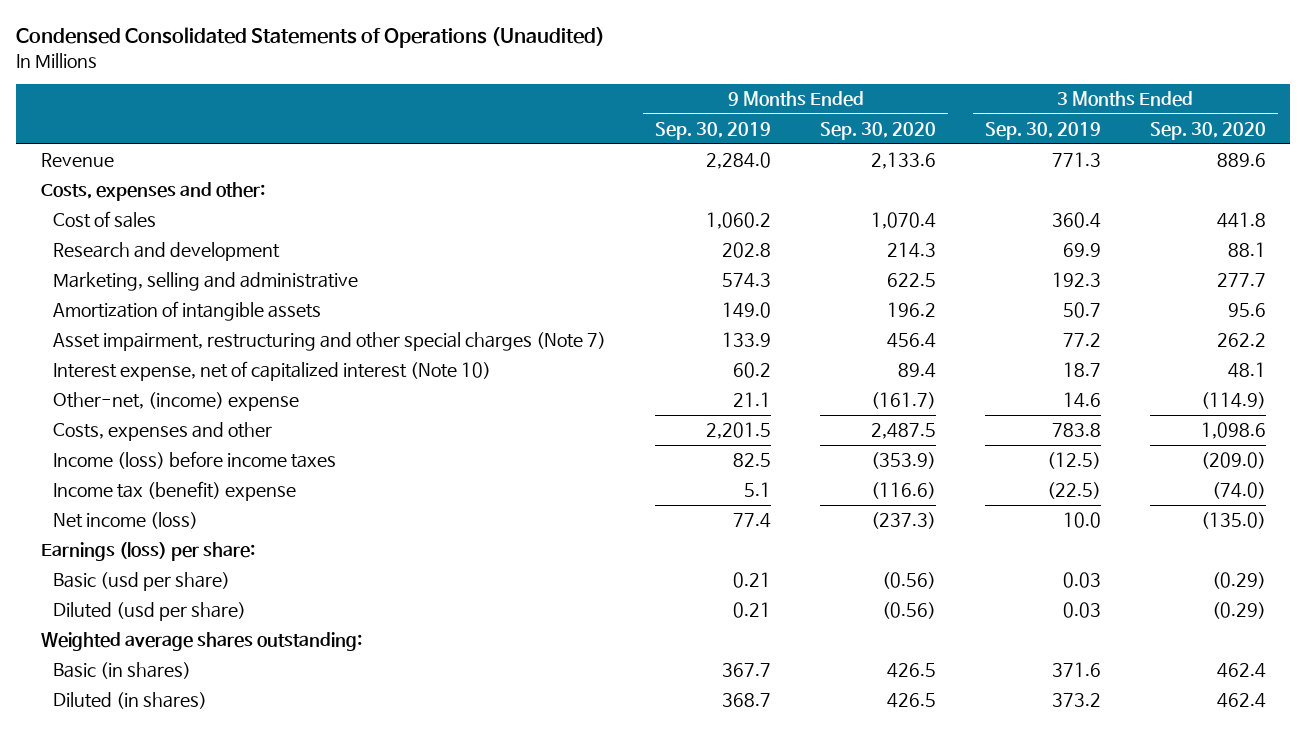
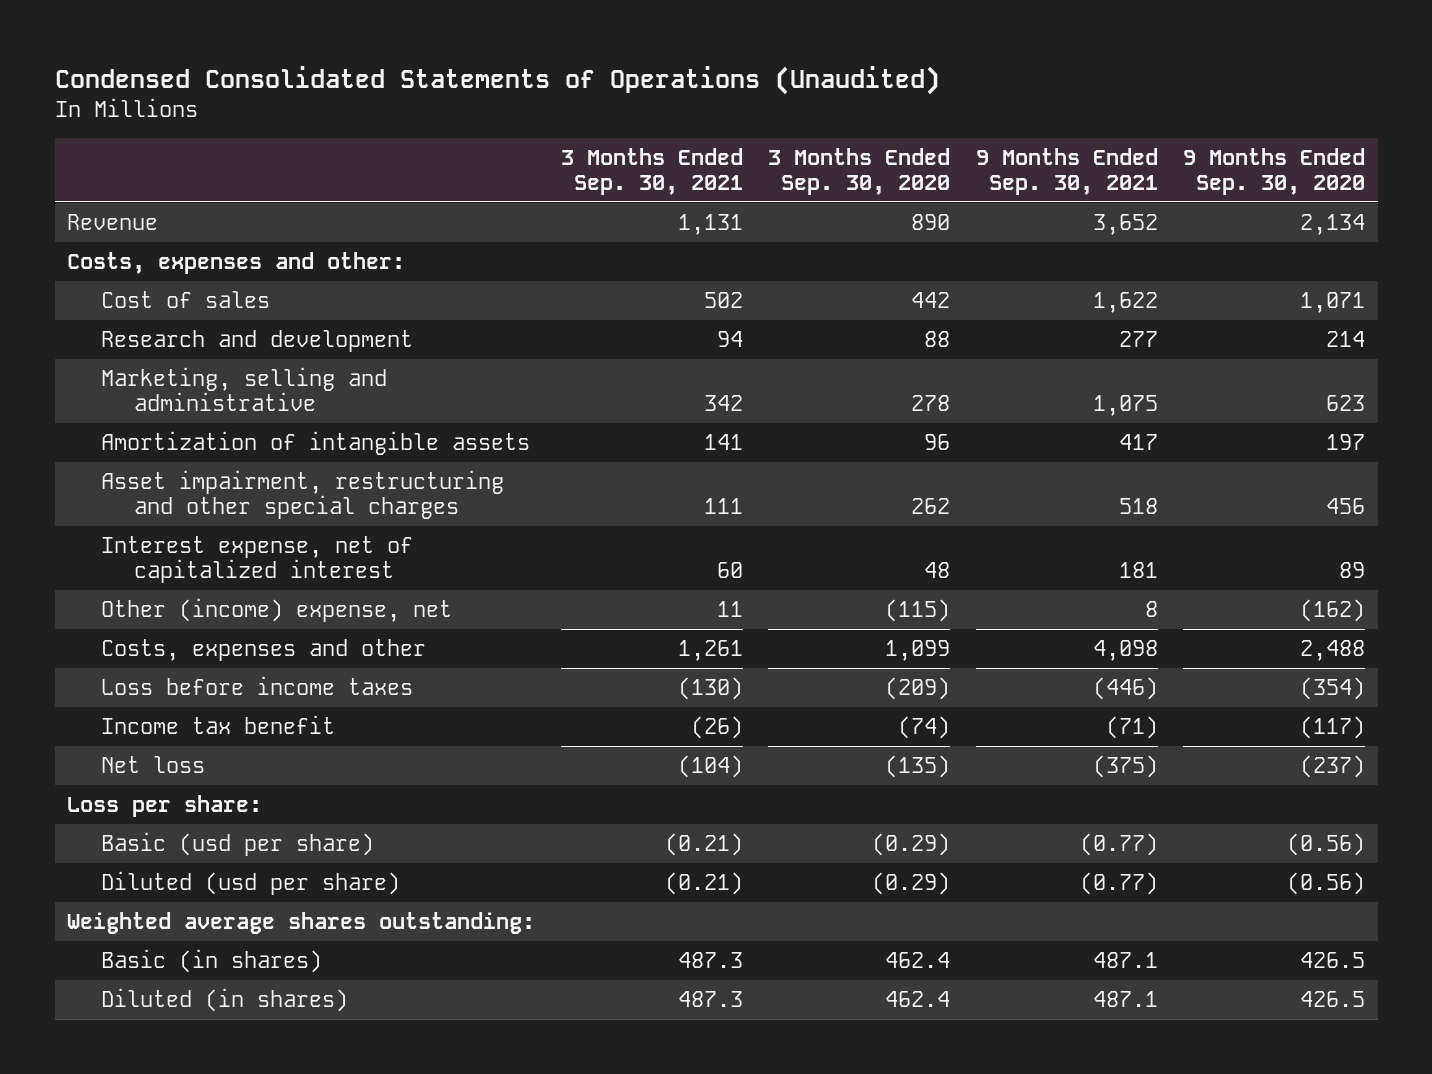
[655,122,772,141] Sep. 30, 2019 -> none
[985,122,1102,141] Sep. 30, 2019 -> none
none -> [560,148,743,195] 3 Months Ended Sep. 30, 2021
none -> [975,148,1158,195] 9 Months Ended Sep. 30, 2021
[871,152,937,170] 2,133.6 -> [1300,214,1366,236] 2,134
[1216,153,1266,168] 889.6 -> [911,214,951,231] 890
[871,212,937,230] 1,070.4 -> [1300,292,1366,314] 1,071
[1216,212,1266,229] 441.8 -> [911,292,951,309] 442
[887,242,937,259] 214.3 -> [1326,331,1366,348] 214
[1227,242,1266,258] 88.1 -> [924,331,951,348] 88
[887,273,937,288] 622.5 -> [1326,394,1366,411] 623
[1216,273,1266,288] 277.7 -> [911,394,951,411] 278
[887,302,937,318] 196.2 -> [1326,434,1366,451] 197
[1227,303,1266,318] 95.6 -> [924,434,951,451] 96
[53,332,607,352] Asset impairment, restructuring and other special charges (Note 7) -> [100,470,504,519] Asset impairment, restructuring and other special charges
[887,333,937,349] 456.4 -> [1326,497,1366,514] 456
[1216,333,1266,348] 262.2 -> [911,497,951,514] 262
[53,361,492,382] Interest expense, net of capitalized interest (Note 10) -> [100,536,413,583] Interest expense, net of capitalized interest
[898,363,937,379] 89.4 -> [1339,561,1366,578] 89
[1227,362,1266,379] 48.1 -> [924,561,951,578] 48
[53,392,300,412] Other-net, (income) expense -> [100,598,452,623] Other (income) expense, net
[871,392,937,410] (161.7) -> [1300,599,1366,623] (162)
[1200,392,1266,410] (114.9) -> [885,599,951,623] (115)
[871,423,937,440] 2,487.5 -> [1300,640,1366,662] 2,488
[1200,422,1266,440] 1,098.6 -> [885,640,951,662] 1,099
[53,451,337,470] Income (loss) before income taxes -> [100,676,413,696] Loss before income taxes
[871,452,937,470] (353.9) -> [1300,677,1366,701] (354)
[1200,452,1266,470] (209.0) -> [885,677,951,701] (209)
[53,481,297,502] Income tax (benefit) expense -> [100,715,335,735] Income tax benefit
[871,482,937,500] (116.6) -> [1300,716,1366,740] (117)
[1211,482,1266,500] (74.0) -> [898,716,951,740] (74)
[53,512,199,530] Net income (loss) -> [100,756,205,774] Net loss
[871,512,937,530] (237.3) -> [1300,755,1366,779] (237)
[1200,512,1266,530] (135.0) -> [885,755,951,779] (135)
[40,542,255,562] Earnings (loss) per share: -> [67,795,263,818] Loss per share:

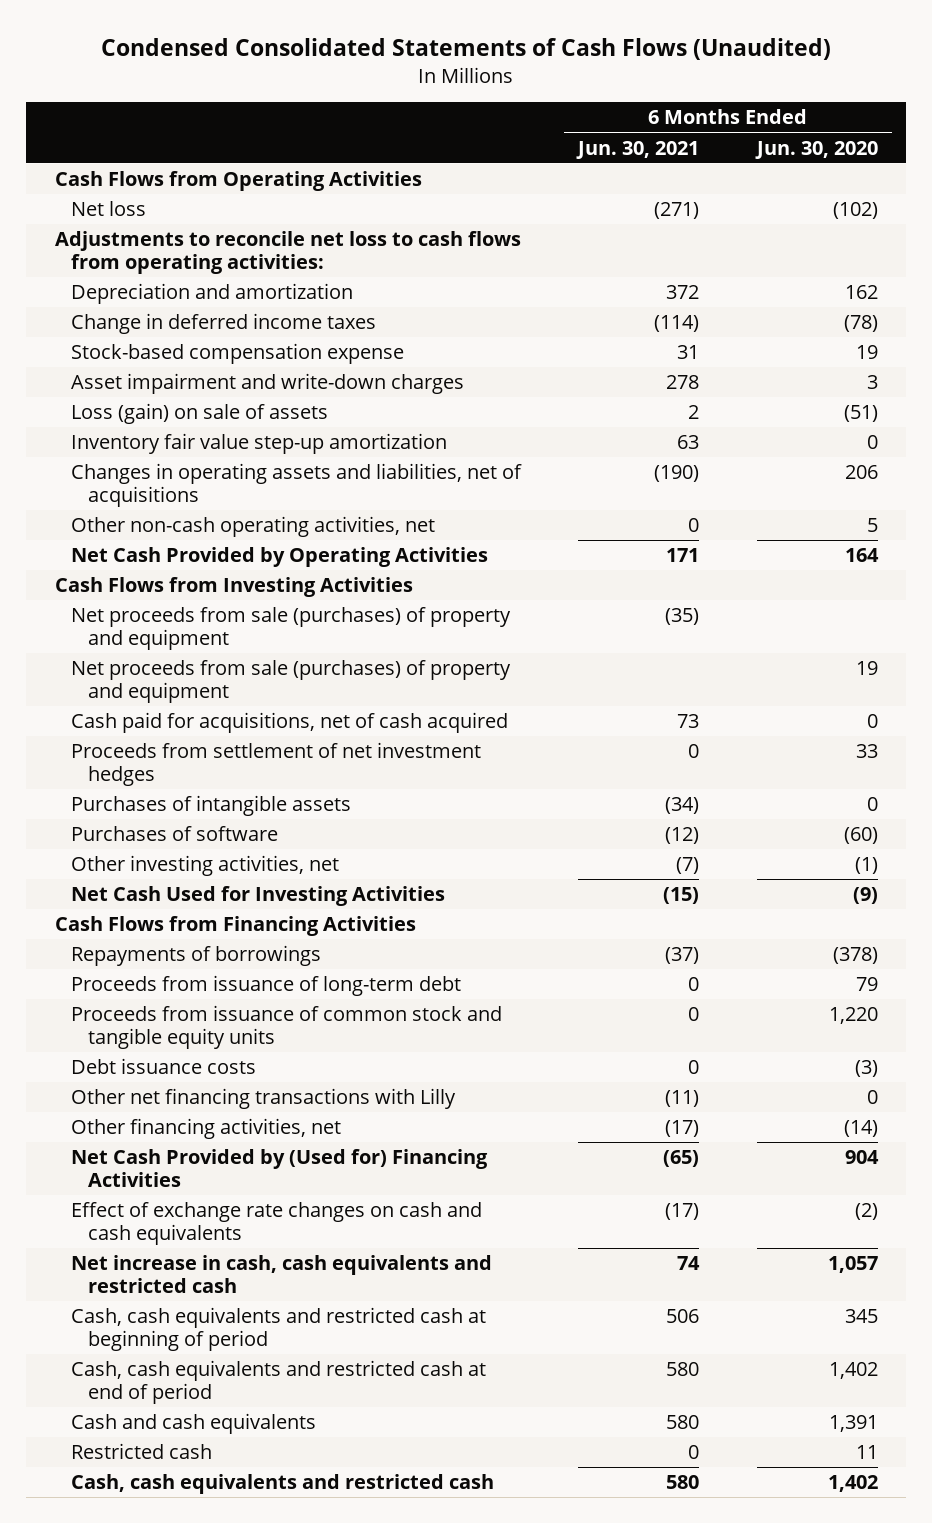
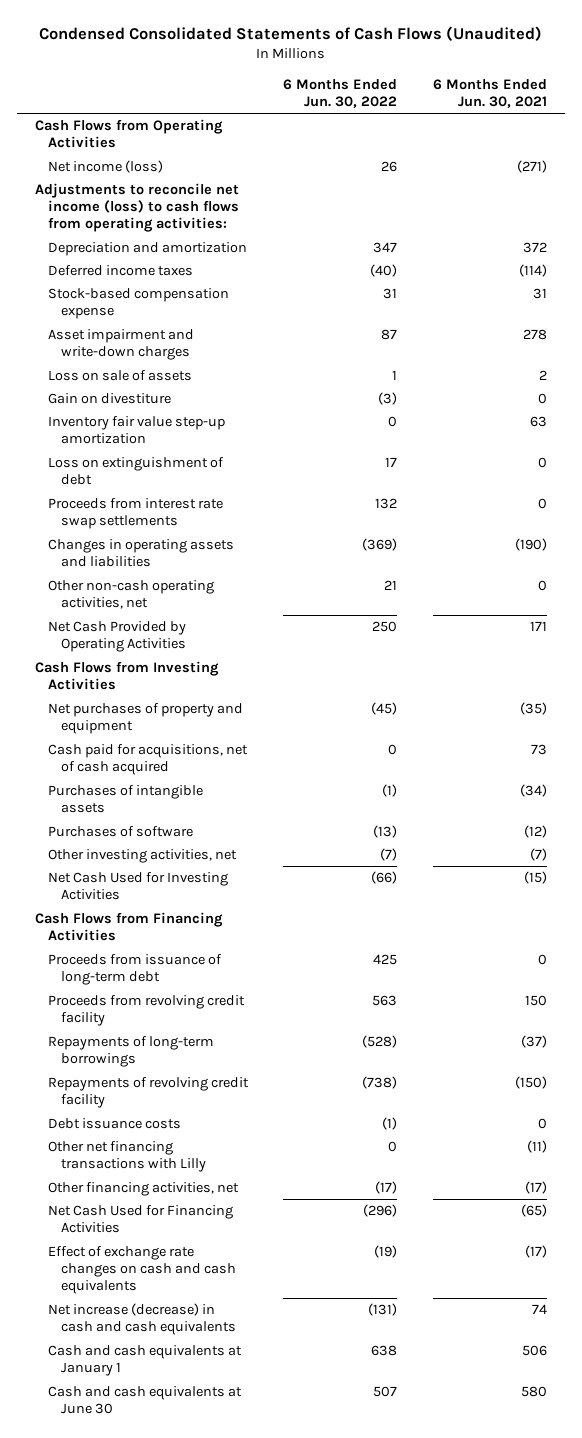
[754,140,878,159] Jun. 30, 2020 -> none
none -> [283,78,398,109] 6 Months Ended Jun. 30, 2022
[71,201,147,217] Net loss -> [47,160,163,174] Net income (loss)
[54,231,521,274] Adjustments to reconcile net loss to cash flows from operating activities: -> [34,183,239,233] Adjustments to reconcile net income (loss) to cash flows from operating activities:
[71,313,377,335] Change in deferred income taxes -> [47,265,193,277] Deferred income taxes
[71,403,329,425] Loss (gain) on sale of assets -> [47,370,192,382] Loss on sale of assets
none -> [47,393,171,405] Gain on divestiture
none -> [47,457,224,486] Loss on extinguishment of debt
none -> [47,498,223,530] Proceeds from interest rate swap settlements
[71,463,523,507] Changes in operating assets and liabilities, net of acquisitions -> [47,539,234,568] Changes in operating assets and liabilities
[71,660,512,703] Net proceeds from sale (purchases) of property and equipment -> none
[71,607,512,650] Net proceeds from sale (purchases) of property and equipment -> [47,703,243,735] Net purchases of property and equipment
[71,742,482,786] Proceeds from settlement of net investment hedges -> none
[71,945,322,967] Repayments of borrowings -> none
[71,1005,503,1049] Proceeds from issuance of common stock and tangible equity units -> none
none -> [47,995,245,1027] Proceeds from revolving credit facility
none -> [47,1036,214,1068] Repayments of long-term borrowings
none -> [47,1077,249,1109] Repayments of revolving credit facility
[71,1149,489,1187] Net Cash Provided by (Used for) Financing Activities -> [47,1205,233,1234] Net Cash Used for Financing Activities
[71,1413,317,1435] Cash and cash equivalents -> none
[71,1443,213,1460] Restricted cash -> none
[71,1474,495,1495] Cash, cash equivalents and restricted cash -> none
[71,1255,493,1293] Net increase in cash, cash equivalents and restricted cash -> [47,1303,236,1336] Net increase (decrease) in cash and cash equivalents
[71,1307,487,1351] Cash, cash equivalents and restricted cash at beginning of period -> [47,1345,242,1377] Cash and cash equivalents at January 1
[71,1360,487,1404] Cash, cash equivalents and restricted cash at end of period -> [47,1386,242,1415] Cash and cash equivalents at June 30

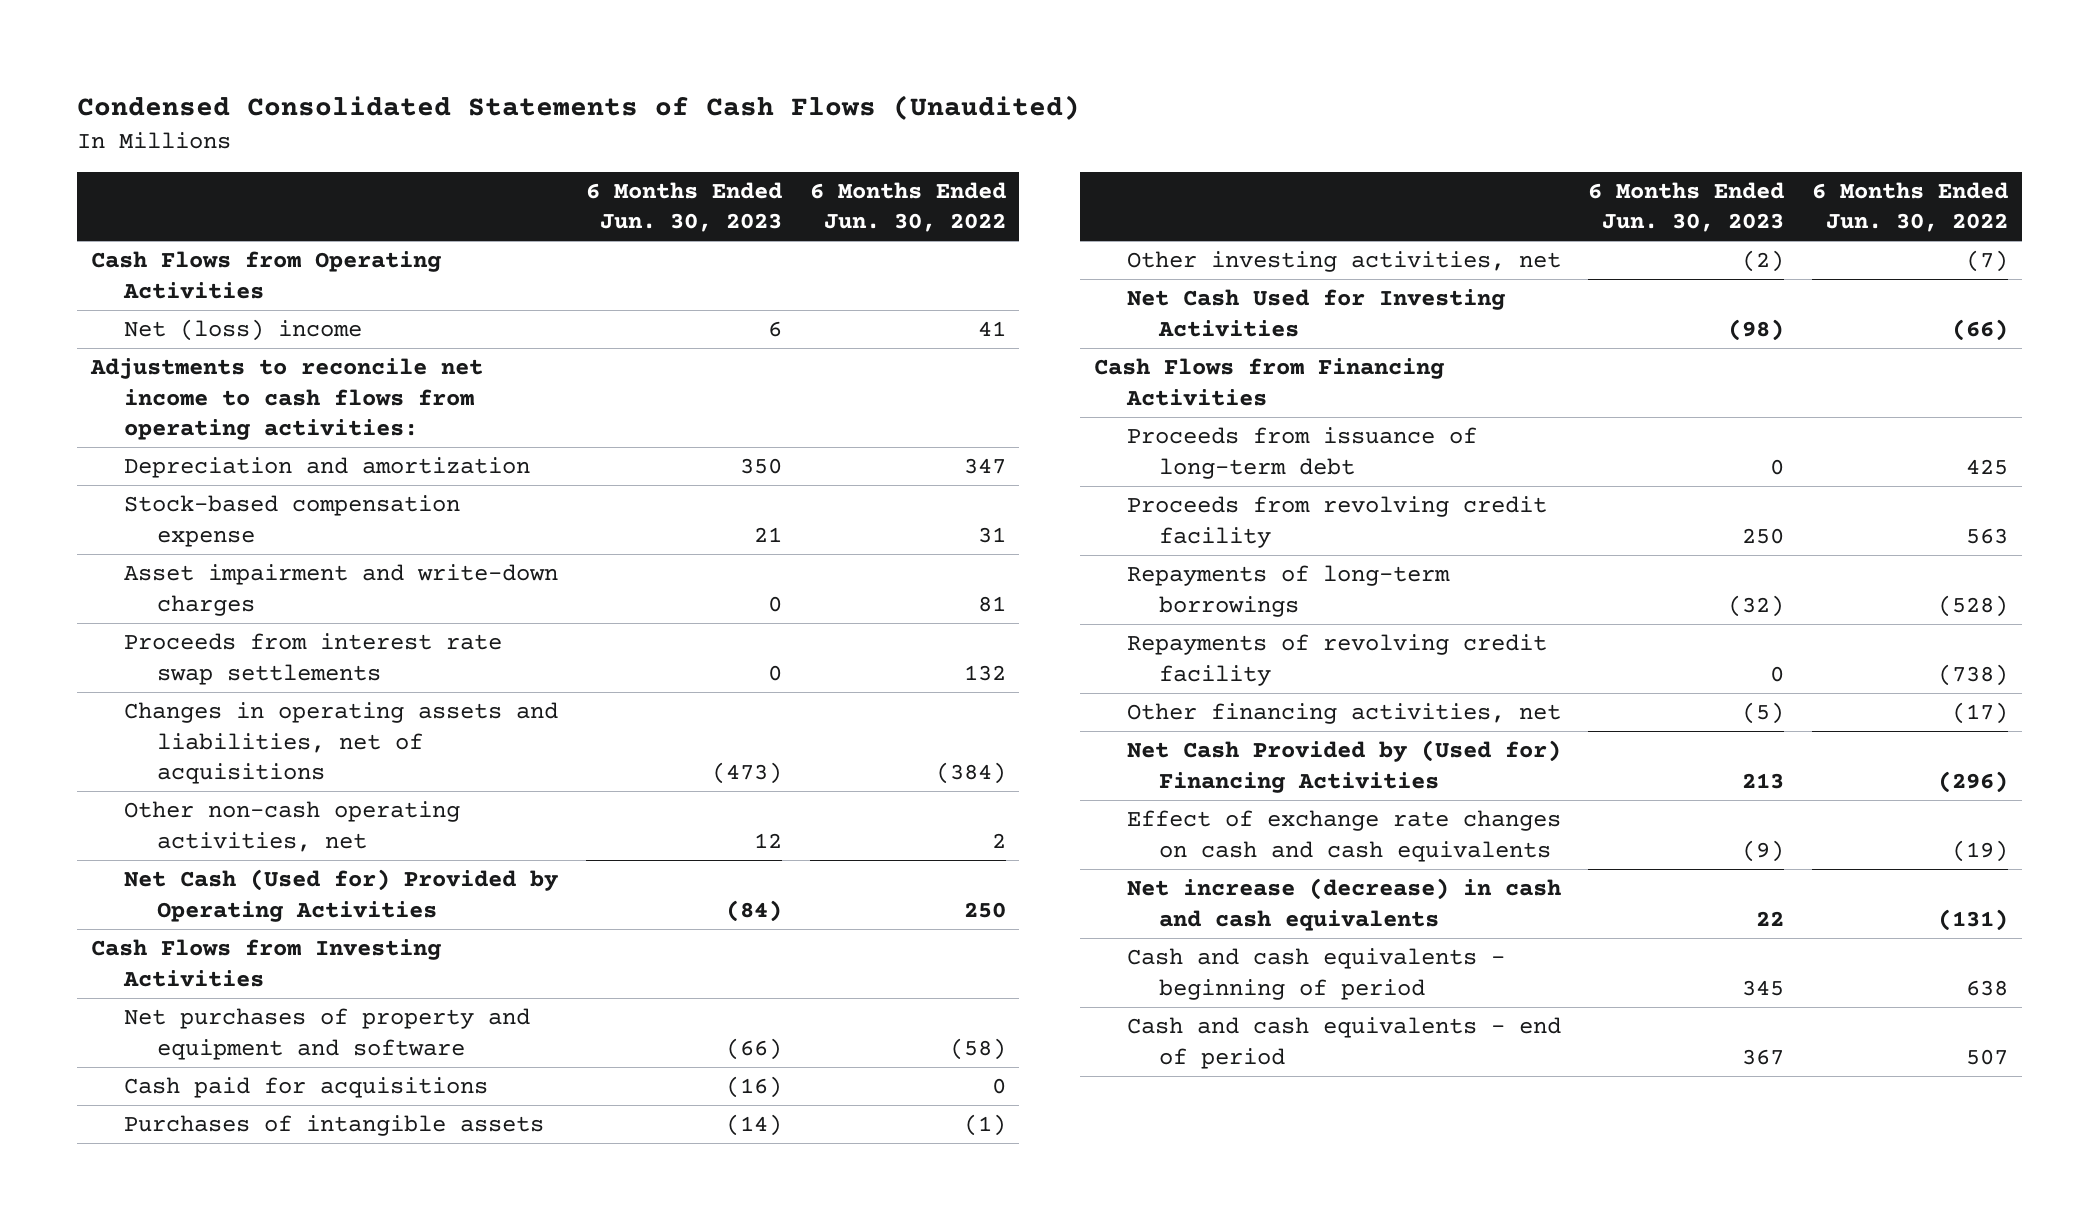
[433,78,548,109] 6 Months Ended Jun. 30, 2021 -> none
none -> [585,181,782,233] 6 Months Ended Jun. 30, 2023
[47,160,163,174] Net income (loss) -> [123,319,362,342] Net (loss) income
[381,161,398,173] 26 -> [977,321,1006,337] 41
[34,183,239,233] Adjustments to reconcile net income (loss) to cash flows from operating activities: -> [90,358,484,440] Adjustments to reconcile net income to cash flows from operating activities:
[47,265,193,277] Deferred income taxes -> none
[47,370,192,382] Loss on sale of assets -> none
[47,393,171,405] Gain on divestiture -> none
[47,416,225,445] Inventory fair value step-up amortization -> none
[47,457,224,486] Loss on extinguishment of debt -> none
[381,329,398,341] 87 -> [977,595,1006,612] 81
[47,539,234,568] Changes in operating assets and liabilities -> [123,702,558,784] Changes in operating assets and liabilities, net of acquisitions
[362,538,398,552] (369) -> [935,761,1006,784] (384)
[384,580,398,591] 21 -> [991,832,1006,848] 2
[47,621,186,653] Net Cash Provided by Operating Activities -> [123,869,558,922] Net Cash (Used for) Provided by Operating Activities
[47,703,243,735] Net purchases of property and equipment -> [123,1008,530,1060] Net purchases of property and equipment and software
[371,702,398,716] (45) -> [949,1037,1006,1060] (58)
[47,744,248,776] Cash paid for acquisitions, net of cash acquired -> [123,1077,488,1099] Cash paid for acquisitions
[47,826,193,838] Purchases of software -> none
[47,1118,181,1130] Debt issuance costs -> none
[47,1141,206,1173] Other net financing transactions with Lilly -> none
[47,1205,233,1234] Net Cash Used for Financing Activities -> [1126,740,1561,793] Net Cash Provided by (Used for) Financing Activities
[47,1345,242,1377] Cash and cash equivalents at January 1 -> [1126,948,1505,1000] Cash and cash equivalents - beginning of period
[47,1386,242,1415] Cash and cash equivalents at June 30 -> [1126,1017,1561,1069] Cash and cash equivalents - end of period

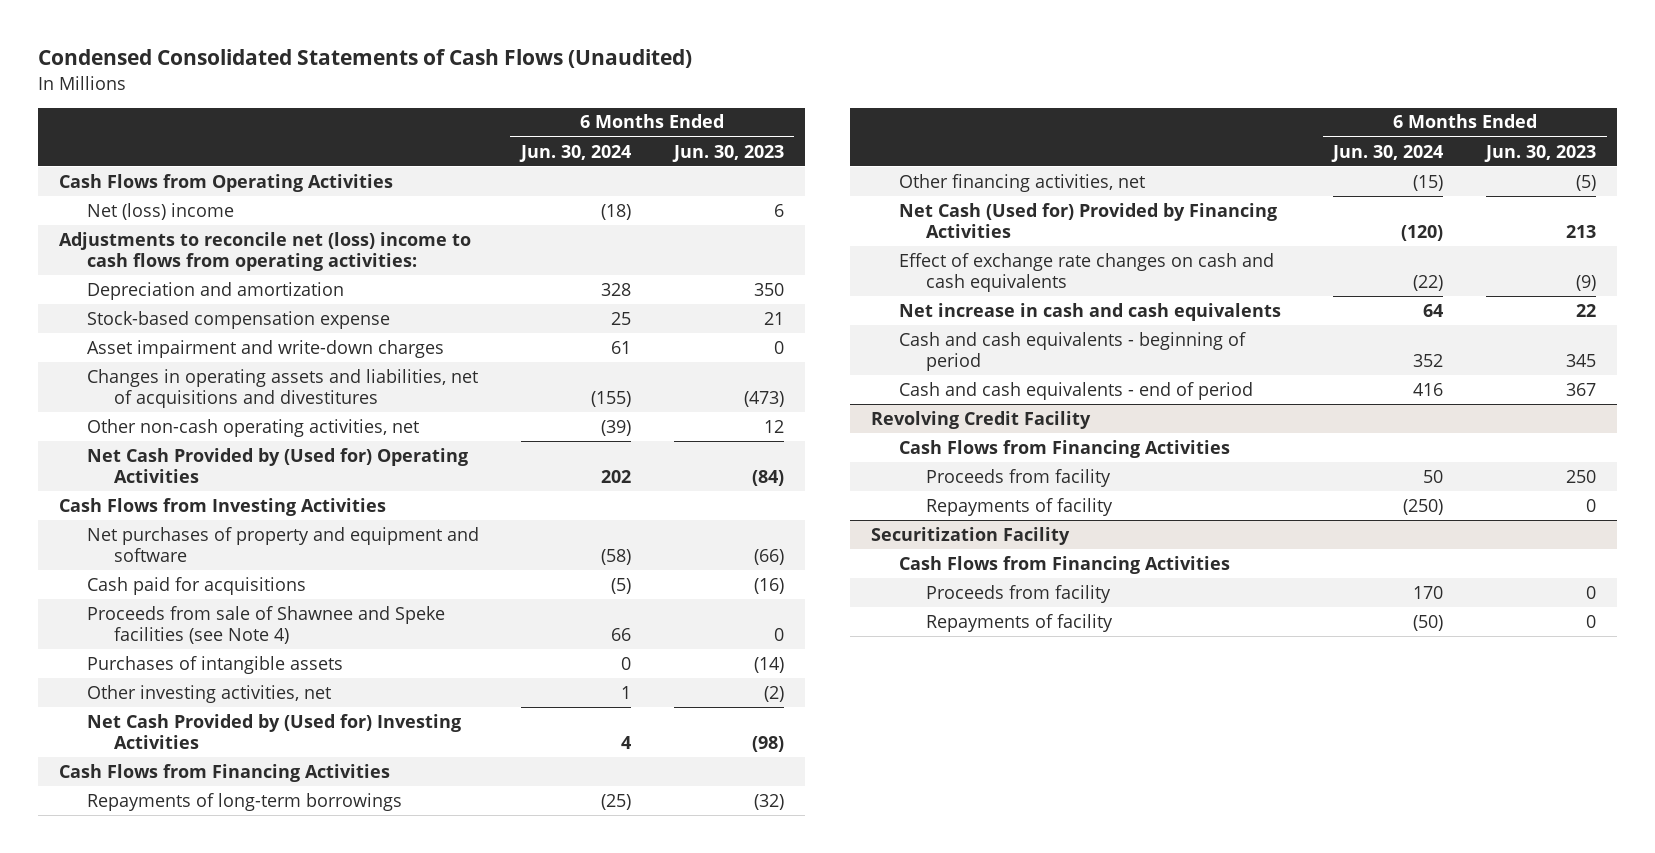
[809,181,1006,233] 6 Months Ended Jun. 30, 2022 -> none
none -> [519,144,632,162] Jun. 30, 2024
[90,358,484,440] Adjustments to reconcile net income to cash flows from operating activities: -> [58,231,471,272] Adjustments to reconcile net (loss) income to cash flows from operating activities:
[123,633,502,685] Proceeds from interest rate swap settlements -> none
[123,702,558,784] Changes in operating assets and liabilities, net of acquisitions -> [86,368,478,409] Changes in operating assets and liabilities, net of acquisitions and divestitures
[123,869,558,922] Net Cash (Used for) Provided by Operating Activities -> [86,447,468,484] Net Cash Provided by (Used for) Operating Activities
none -> [86,605,445,645] Proceeds from sale of Shawnee and Speke facilities (see Note 4)
[1126,289,1505,337] Net Cash Used for Investing Activities -> [86,713,461,750] Net Cash Provided by (Used for) Investing Activities
[1126,427,1477,479] Proceeds from issuance of long-term debt -> none
[1126,496,1547,548] Proceeds from revolving credit facility -> none
[1126,634,1547,686] Repayments of revolving credit facility -> none
[1126,740,1561,793] Net Cash Provided by (Used for) Financing Activities -> [898,202,1277,239] Net Cash (Used for) Provided by Financing Activities
[1126,878,1561,931] Net increase (decrease) in cash and cash equivalents -> [898,302,1281,321] Net increase in cash and cash equivalents
none -> [871,410,1092,429] Revolving Credit Facility
none -> [898,439,1230,458] Cash Flows from Financing Activities
none -> [926,468,1112,487] Proceeds from facility
none -> [926,497,1114,516] Repayments of facility
none -> [871,526,1071,545] Securitization Facility
none -> [898,555,1230,574] Cash Flows from Financing Activities
none -> [926,584,1112,603] Proceeds from facility
none -> [926,613,1114,632] Repayments of facility

